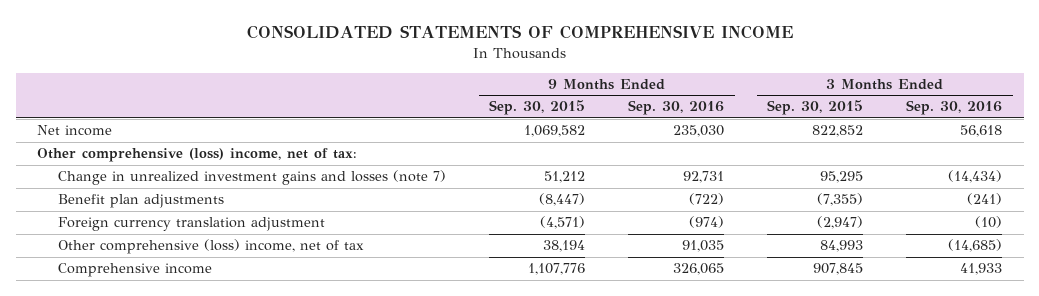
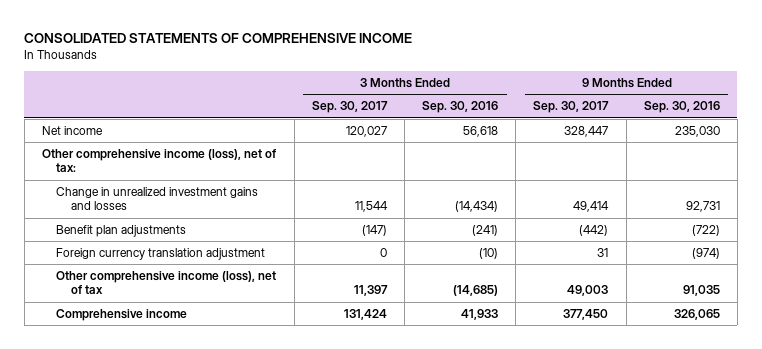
[489,100,586,116] Sep. 30, 2015 -> none
[767,100,864,116] Sep. 30, 2015 -> none
none -> [311,101,388,114] Sep. 30, 2017
none -> [533,101,610,114] Sep. 30, 2017
[37,148,358,163] Other comprehensive (loss) income, net of tax: -> [41,149,276,173] Other comprehensive income (loss), net of tax:
[58,170,447,186] Change in unrealized investment gains and losses (note 7) -> [56,187,259,211] Change in unrealized investment gains and losses
[58,239,365,255] Other comprehensive (loss) income, net of tax -> [56,271,277,295] Other comprehensive income (loss), net of tax

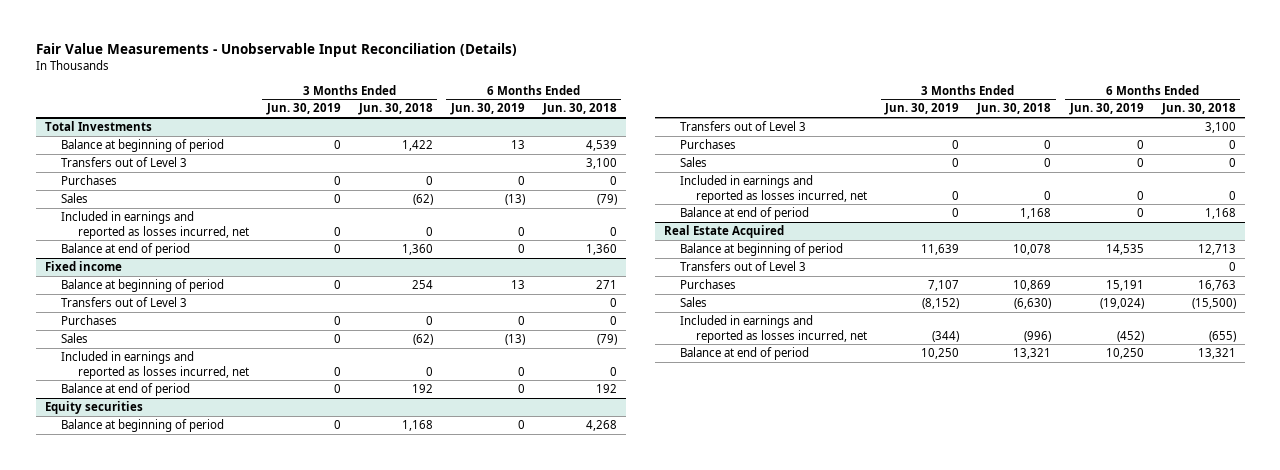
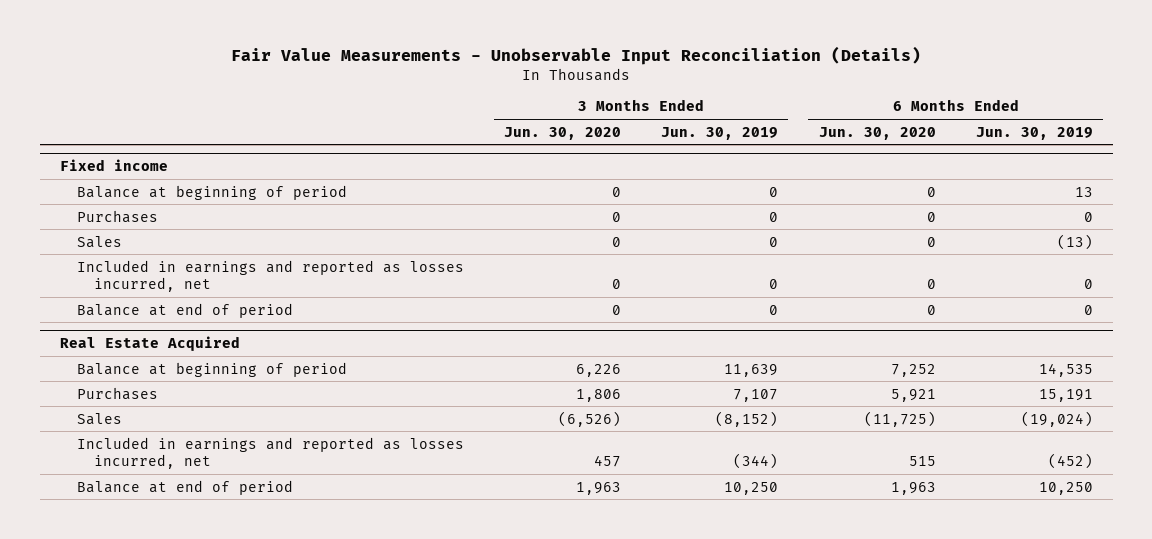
[357,103,433,116] Jun. 30, 2018 -> none
[541,103,617,116] Jun. 30, 2018 -> none
none -> [504,126,622,140] Jun. 30, 2020
none -> [818,126,936,140] Jun. 30, 2020
[44,121,152,132] Total Investments -> none
[61,139,225,153] Balance at beginning of period -> none
[61,157,188,168] Transfers out of Level 3 -> none
[61,175,118,186] Purchases -> none
[61,193,89,204] Sales -> none
[61,211,249,239] Included in earnings and reported as losses incurred, net -> none
[61,243,191,257] Balance at end of period -> none
[61,297,188,308] Transfers out of Level 3 -> none
[44,401,143,415] Equity securities -> none
[61,419,225,433] Balance at beginning of period -> none
[680,121,807,132] Transfers out of Level 3 -> none
[680,139,737,150] Purchases -> none
[680,157,708,168] Sales -> none
[680,175,868,203] Included in earnings and reported as losses incurred, net -> none
[680,207,810,221] Balance at end of period -> none
[680,261,807,272] Transfers out of Level 3 -> none

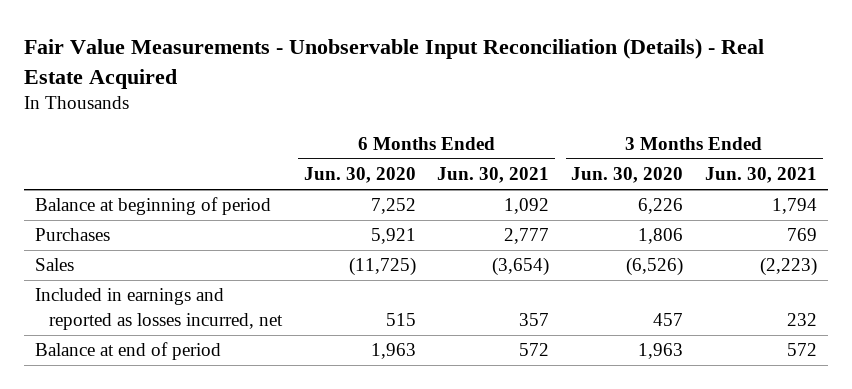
[231,46,922,66] Fair Value Measurements - Unobservable Input Reconciliation (Details) -> [24,38,765,89] Fair Value Measurements - Unobservable Input Reconciliation (Details) - Real Estate Acquired
[661,126,779,140] Jun. 30, 2019 -> none
[975,126,1093,140] Jun. 30, 2019 -> none
none -> [437,167,550,184] Jun. 30, 2021
none -> [705,167,818,184] Jun. 30, 2021
[59,159,168,172] Fixed income -> none
[76,184,347,200] Balance at beginning of period -> none
[76,209,158,223] Purchases -> none
[76,235,122,248] Sales -> none
[76,259,464,293] Included in earnings and reported as losses incurred, net -> none
[76,302,293,318] Balance at end of period -> none
[59,336,240,352] Real Estate Acquired -> none

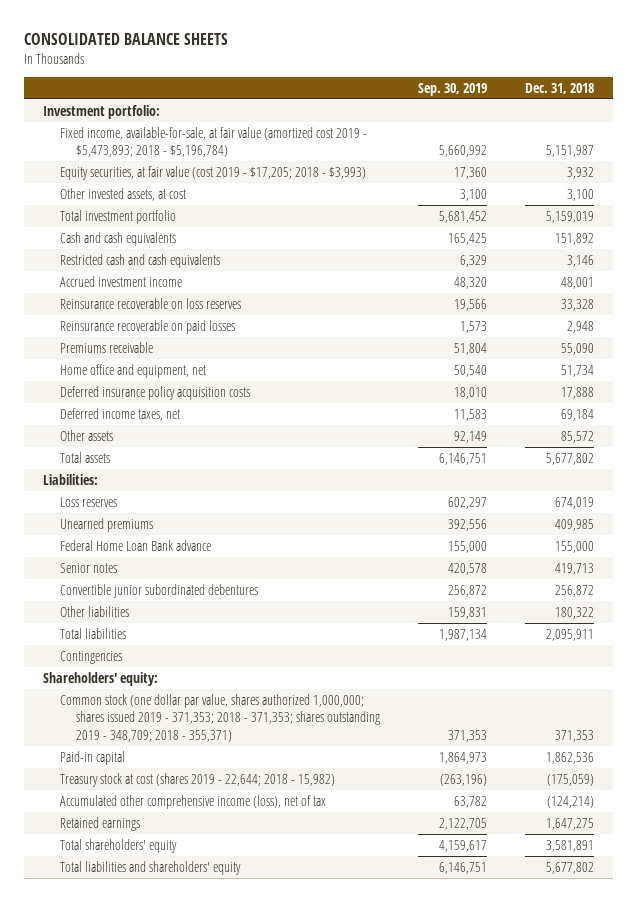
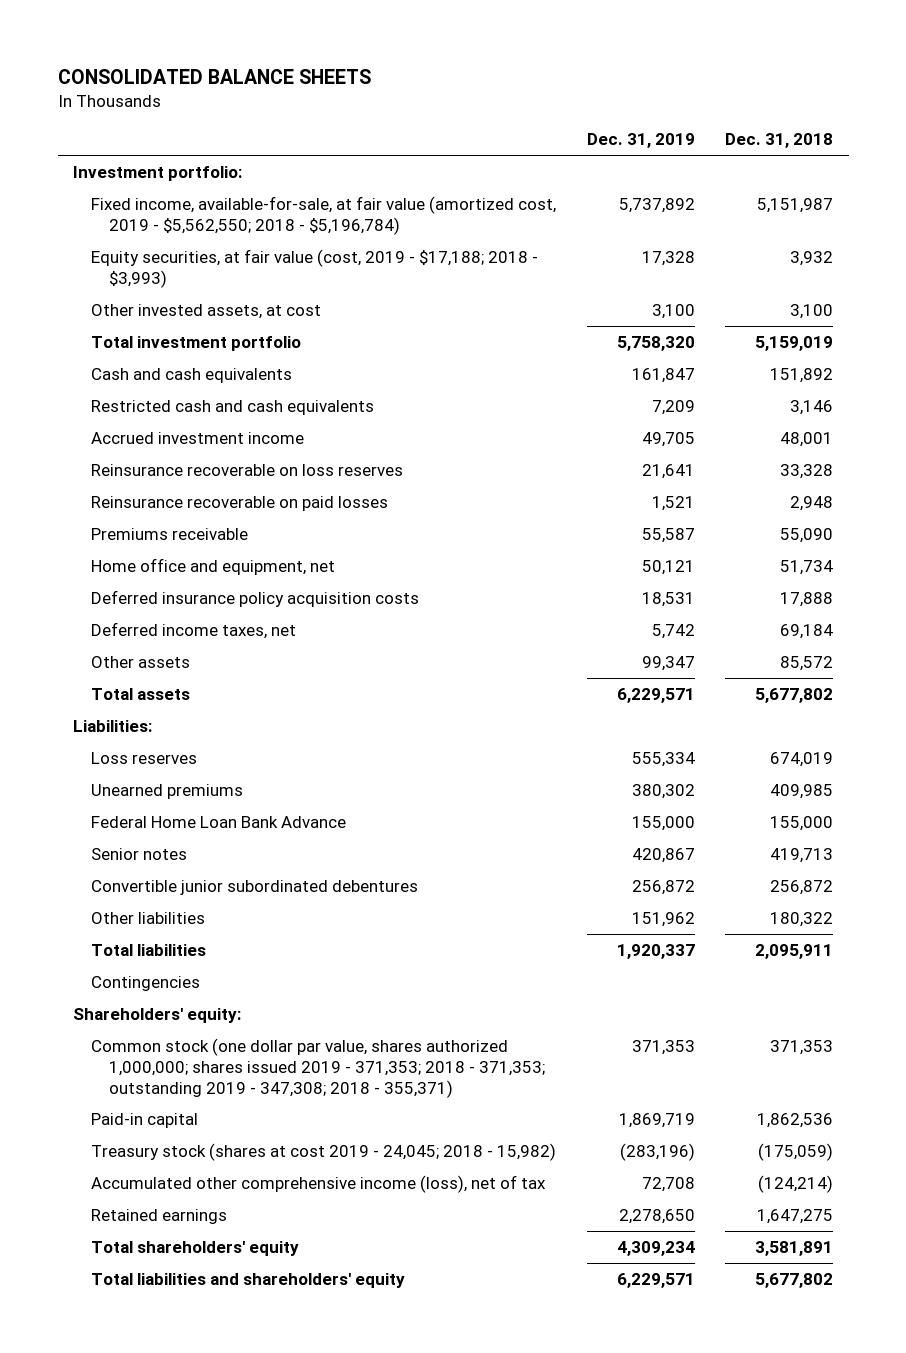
[418,82,488,96] Sep. 30, 2019 -> none
none -> [586,133,695,149] Dec. 31, 2019
[59,126,367,158] Fixed income, available-for-sale, at fair value (amortized cost 2019 - $5,473,893; 2018 - $5,196,784) -> [90,195,556,235] Fixed income, available-for-sale, at fair value (amortized cost, 2019 - $5,562,550; 2018 - $5,196,784)
[59,165,366,180] Equity securities, at fair value (cost 2019 - $17,205; 2018 - $3,993) -> [90,248,538,288] Equity securities, at fair value (cost, 2019 - $17,188; 2018 - $3,993)
[59,539,211,551] Federal Home Loan Bank advance -> [90,815,346,828] Federal Home Loan Bank Advance
[59,693,381,742] Common stock (one dollar par value, shares authorized 1,000,000; shares issued 2019 - 371,353; 2018 - 371,353; shares outstanding 2019 - 348,709; 2018 - 355,371) -> [90,1037,545,1098] Common stock (one dollar par value, shares authorized 1,000,000; shares issued 2019 - 371,353; 2018 - 371,353; outstanding 2019 - 347,308; 2018 - 355,371)
[59,772,335,787] Treasury stock at cost (shares 2019 - 22,644; 2018 - 15,982) -> [90,1142,556,1161] Treasury stock (shares at cost 2019 - 24,045; 2018 - 15,982)

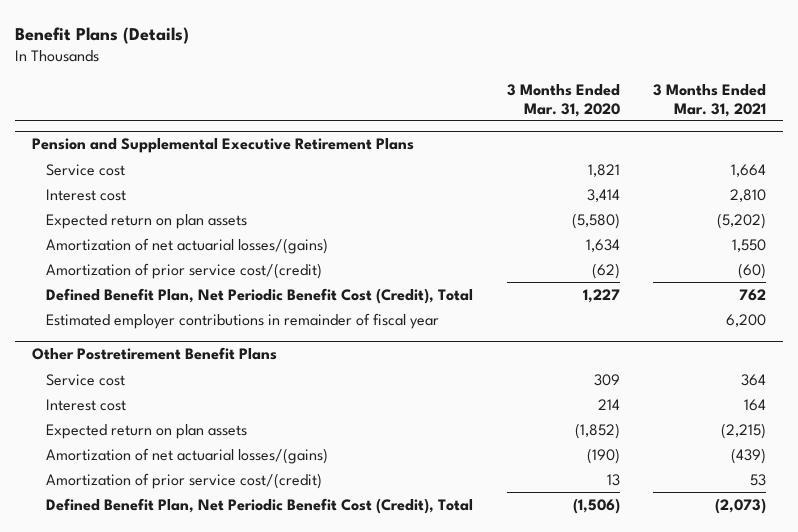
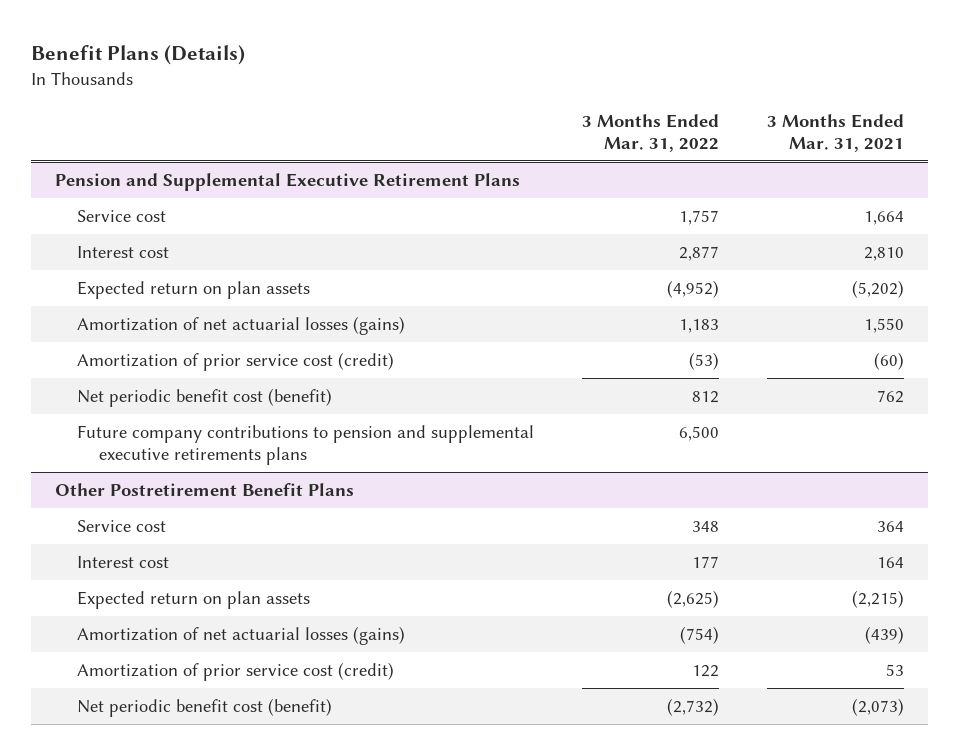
[506,84,620,117] 3 Months Ended Mar. 31, 2020 -> none
none -> [582,113,720,152] 3 Months Ended Mar. 31, 2022
[46,312,440,329] Estimated employer contributions in remainder of fiscal year -> none
[46,237,329,254] Amortization of net actuarial losses/(gains) -> [77,315,406,335] Amortization of net actuarial losses (gains)
[46,262,323,279] Amortization of prior service cost/(credit) -> [77,351,395,371] Amortization of prior service cost (credit)
[46,287,474,304] Defined Benefit Plan, Net Periodic Benefit Cost (Credit), Total -> [77,387,333,407] Net periodic benefit cost (benefit)
none -> [77,424,535,465] Future company contributions to pension and supplemental executive retirements plans
[46,447,329,464] Amortization of net actuarial losses/(gains) -> [77,625,406,645] Amortization of net actuarial losses (gains)
[46,472,323,489] Amortization of prior service cost/(credit) -> [77,661,395,681] Amortization of prior service cost (credit)
[46,497,474,514] Defined Benefit Plan, Net Periodic Benefit Cost (Credit), Total -> [77,697,333,717] Net periodic benefit cost (benefit)

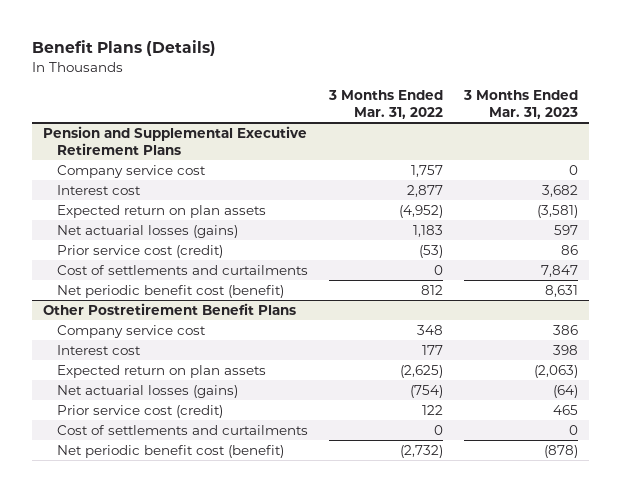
[766,113,904,152] 3 Months Ended Mar. 31, 2021 -> none
none -> [463,90,579,119] 3 Months Ended Mar. 31, 2023
[77,209,167,222] Service cost -> [57,164,207,178] Company service cost
[77,315,406,335] Amortization of net actuarial losses (gains) -> [57,224,239,238] Net actuarial losses (gains)
[77,351,395,371] Amortization of prior service cost (credit) -> [57,244,224,258] Prior service cost (credit)
none -> [57,264,309,275] Cost of settlements and curtailments
[77,424,535,465] Future company contributions to pension and supplemental executive retirements plans -> none
[77,519,167,532] Service cost -> [57,324,207,338] Company service cost
[77,625,406,645] Amortization of net actuarial losses (gains) -> [57,384,239,398] Net actuarial losses (gains)
[77,661,395,681] Amortization of prior service cost (credit) -> [57,404,224,418] Prior service cost (credit)
none -> [57,424,309,435] Cost of settlements and curtailments

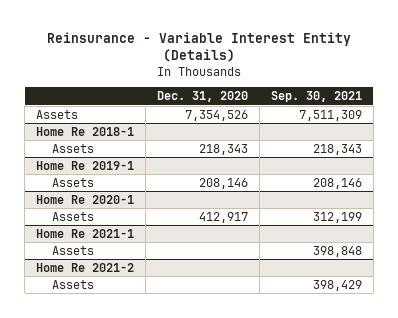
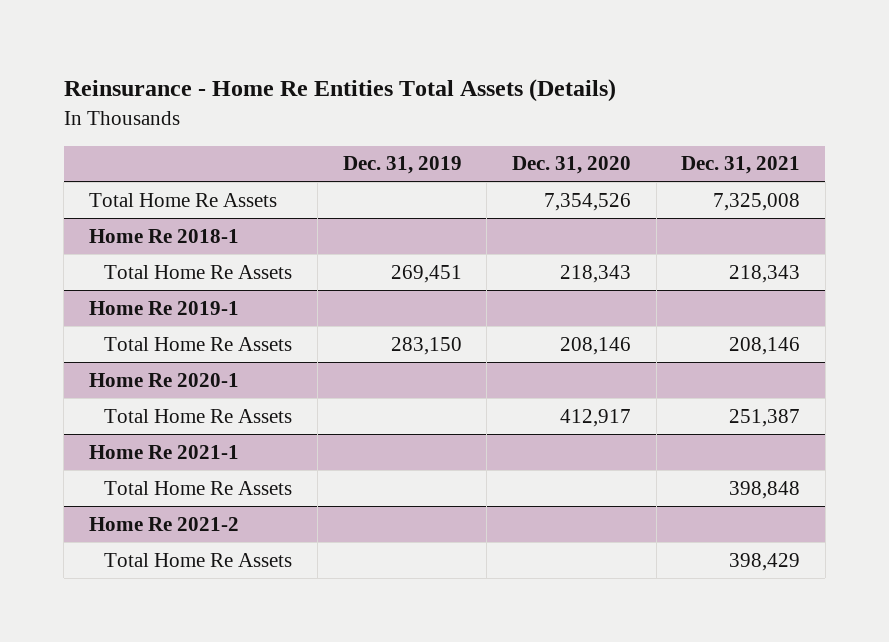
[46,31,351,63] Reinsurance - Variable Interest Entity (Details) -> [63,79,616,103] Reinsurance - Home Re Entities Total Assets (Details)
[270,91,362,103] Sep. 30, 2021 -> none
none -> [342,156,462,175] Dec. 31, 2019
none -> [681,156,801,175] Dec. 31, 2021
[36,109,79,119] Assets -> [88,192,277,207] Total Home Re Assets
[51,143,94,153] Assets -> [104,264,293,279] Total Home Re Assets
[51,177,94,187] Assets -> [104,336,293,351] Total Home Re Assets
[51,211,94,221] Assets -> [104,408,293,423] Total Home Re Assets
[51,245,94,255] Assets -> [104,480,293,495] Total Home Re Assets
[51,279,94,289] Assets -> [104,552,293,567] Total Home Re Assets

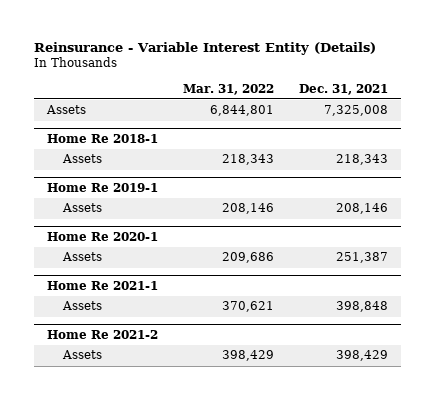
[63,79,616,103] Reinsurance - Home Re Entities Total Assets (Details) -> [34,41,377,55] Reinsurance - Variable Interest Entity (Details)
[342,156,462,175] Dec. 31, 2019 -> none
[511,156,631,175] Dec. 31, 2020 -> none
none -> [182,83,274,95] Mar. 31, 2022
[88,192,277,207] Total Home Re Assets -> [45,105,86,115] Assets
[104,264,293,279] Total Home Re Assets -> [61,154,102,164] Assets
[104,336,293,351] Total Home Re Assets -> [61,203,102,213] Assets
[104,408,293,423] Total Home Re Assets -> [61,252,102,262] Assets
[104,480,293,495] Total Home Re Assets -> [61,301,102,311] Assets
[104,552,293,567] Total Home Re Assets -> [61,350,102,360] Assets

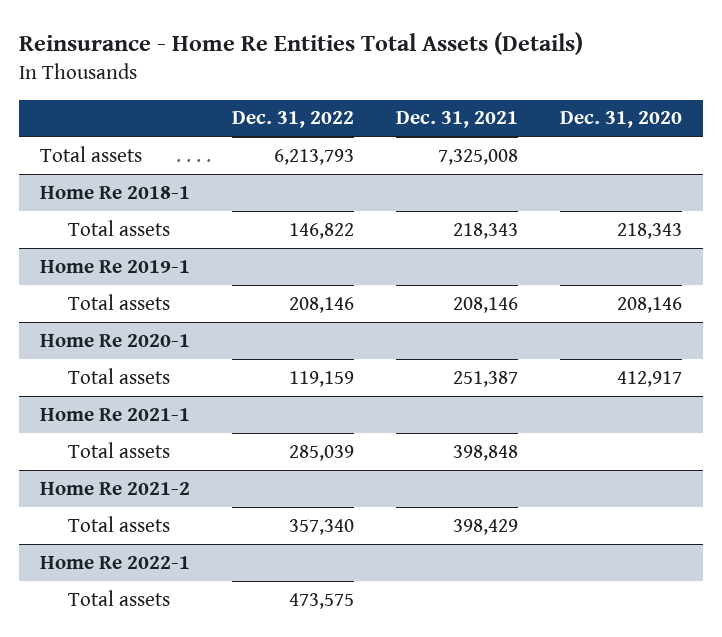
[34,41,377,55] Reinsurance - Variable Interest Entity (Details) -> [18,31,583,55] Reinsurance - Home Re Entities Total Assets (Details)
[182,83,274,95] Mar. 31, 2022 -> none
none -> [232,111,355,129] Dec. 31, 2022
none -> [560,111,683,129] Dec. 31, 2020
[45,105,86,115] Assets -> [39,145,142,162] Total assets
[61,154,102,164] Assets -> [68,219,171,236] Total assets
[61,203,102,213] Assets -> [68,293,171,310] Total assets
[61,252,102,262] Assets -> [68,367,171,384] Total assets
[61,301,102,311] Assets -> [68,441,171,458] Total assets
[61,350,102,360] Assets -> [68,515,171,532] Total assets
none -> [39,555,190,569] Home Re 2022-1
none -> [68,589,171,606] Total assets

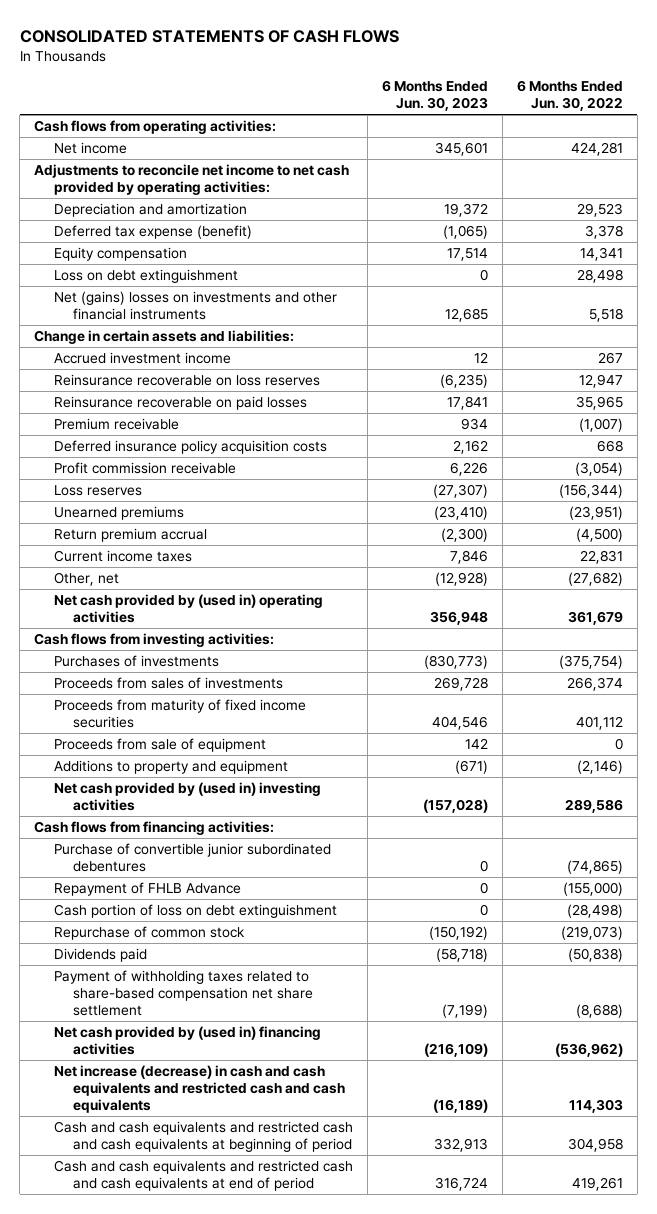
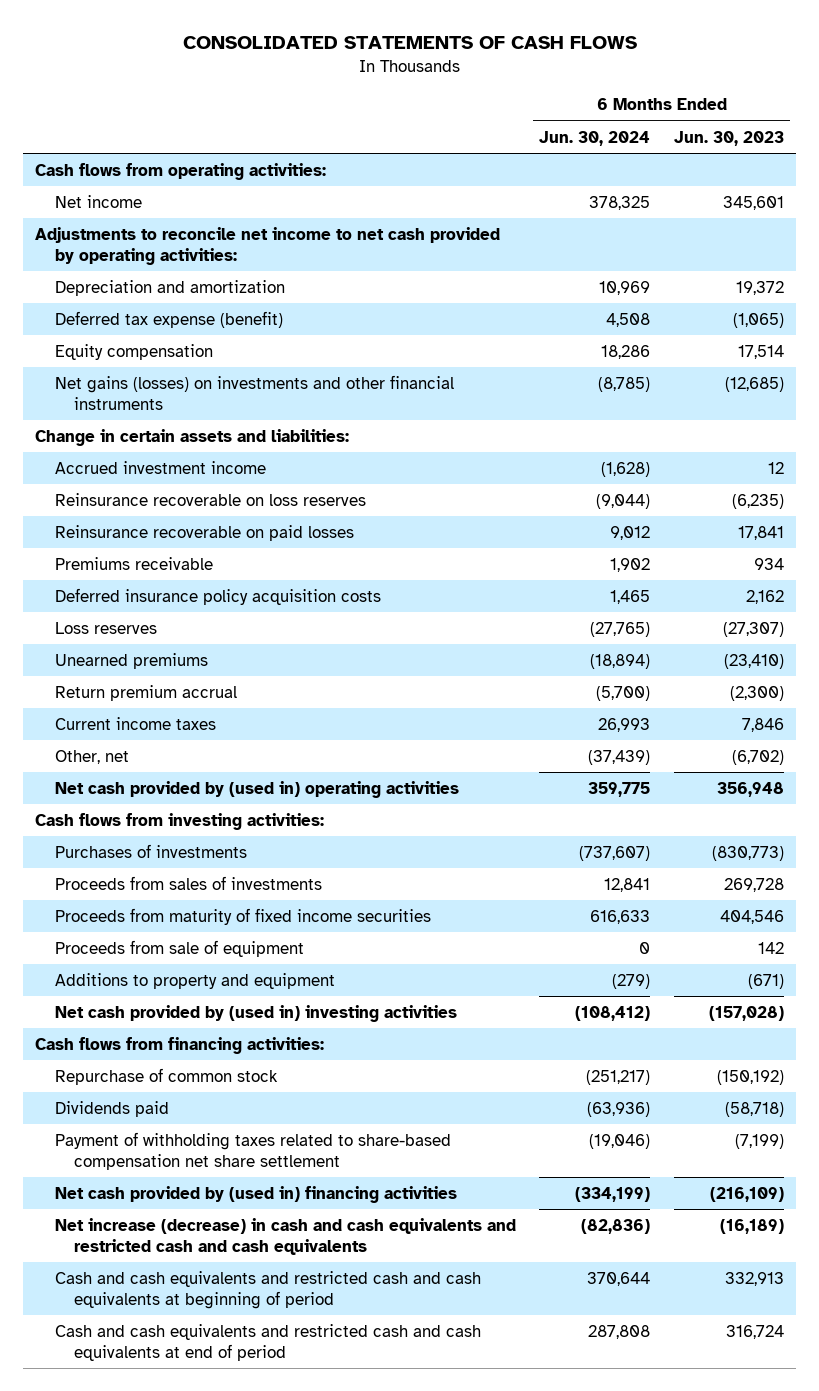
[516,80,623,112] 6 Months Ended Jun. 30, 2022 -> none
none -> [539,130,651,146] Jun. 30, 2024
[53,269,238,284] Loss on debt extinguishment -> none
[53,291,337,321] Net (gains) losses on investments and other financial instruments -> [54,374,454,410] Net gains (losses) on investments and other financial instruments
[444,308,488,323] 12,685 -> [725,376,785,392] (12,685)
[53,418,179,431] Premium receivable -> [54,556,213,570] Premiums receivable
[53,462,236,475] Profit commission receivable -> none
[434,572,488,587] (12,928) -> [732,749,785,765] (6,702)
[53,843,331,873] Purchase of convertible junior subordinated debentures -> none
[53,882,241,897] Repayment of FHLB Advance -> none
[53,904,337,919] Cash portion of loss on debt extinguishment -> none

